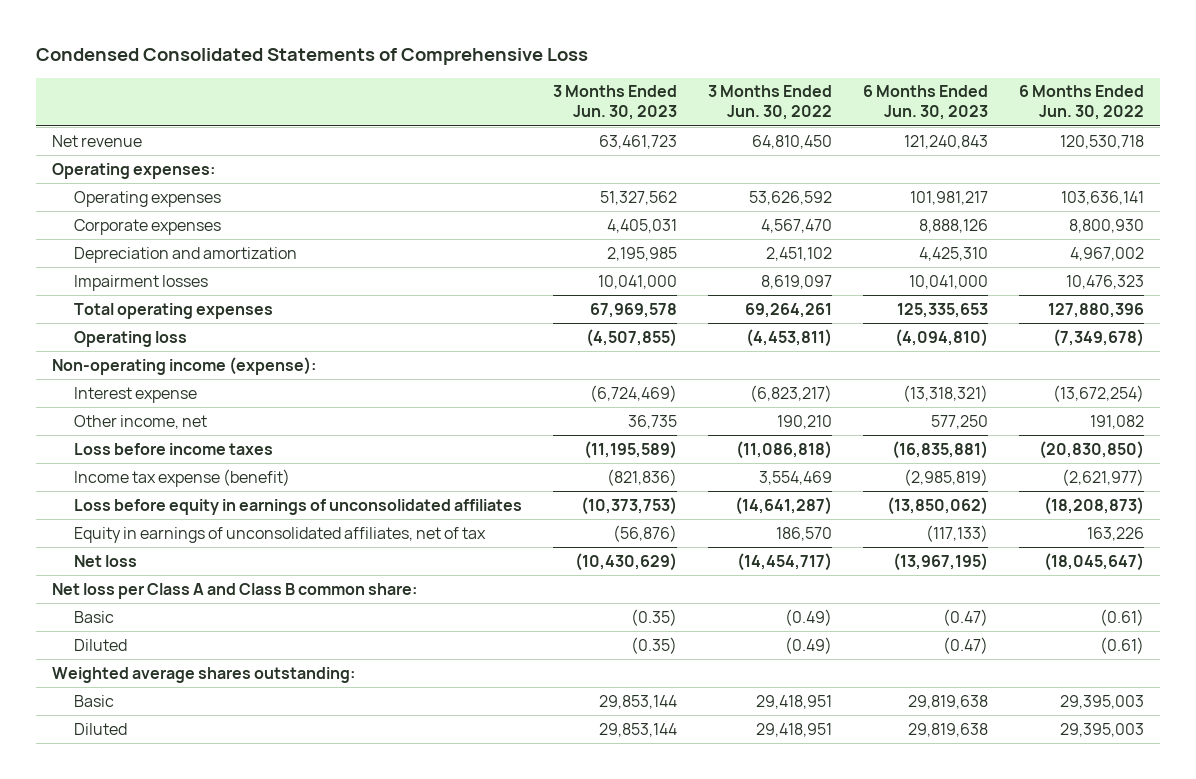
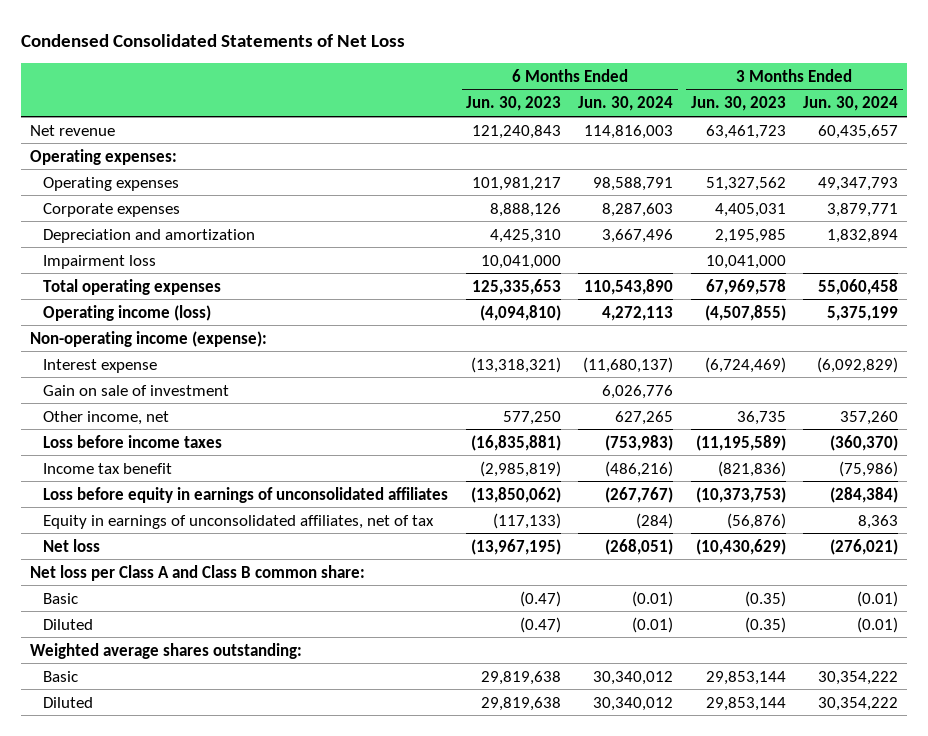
[36,48,589,66] Condensed Consolidated Statements of Comprehensive Loss -> [21,33,406,47] Condensed Consolidated Statements of Net Loss
[708,85,833,121] 3 Months Ended Jun. 30, 2022 -> none
[1019,85,1145,121] 6 Months Ended Jun. 30, 2022 -> none
none -> [578,96,674,112] Jun. 30, 2024
none -> [803,96,899,112] Jun. 30, 2024
[74,274,209,291] Impairment losses -> [43,254,157,269] Impairment loss
[74,330,188,347] Operating loss -> [43,304,212,321] Operating income (loss)
none -> [43,384,230,396] Gain on sale of investment
[74,468,291,487] Income tax expense (benefit) -> [43,462,173,474] Income tax benefit

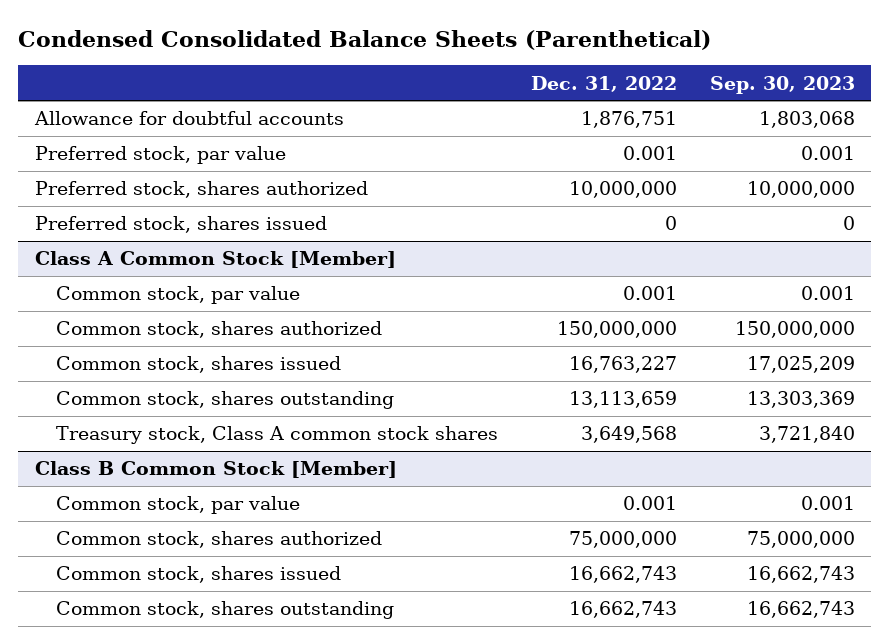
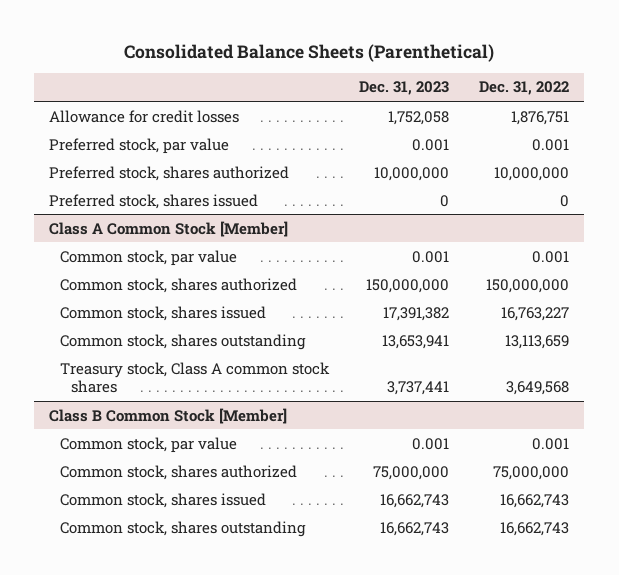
[18,29,712,50] Condensed Consolidated Balance Sheets (Parenthetical) -> [124,43,495,62] Consolidated Balance Sheets (Parenthetical)
[709,75,855,94] Sep. 30, 2023 -> none
none -> [359,81,450,96] Dec. 31, 2023
[33,111,344,126] Allowance for doubtful accounts -> [49,109,240,123] Allowance for credit losses

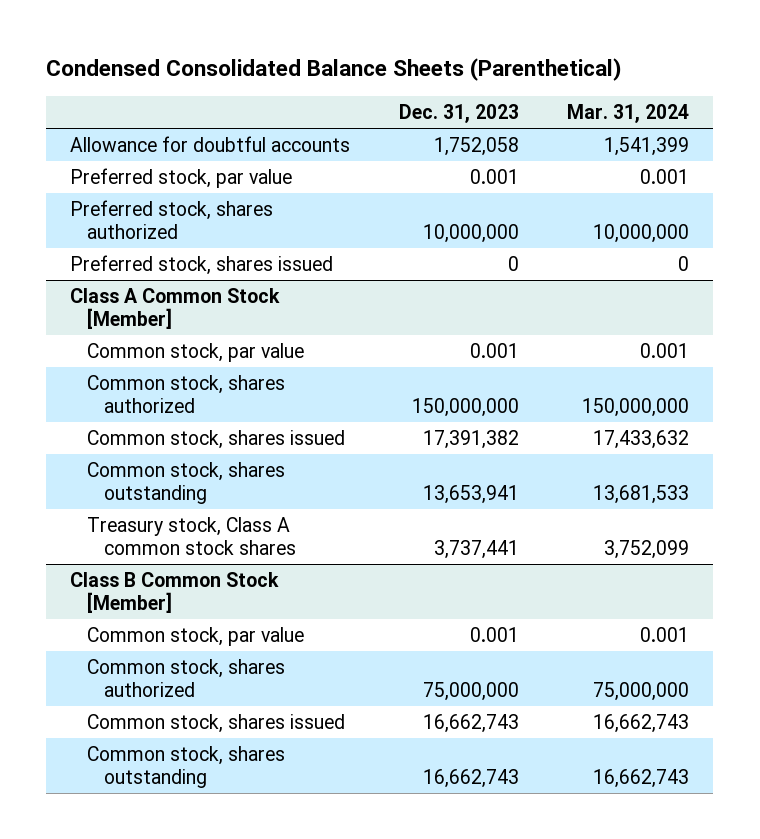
[124,43,495,62] Consolidated Balance Sheets (Parenthetical) -> [46,58,623,82] Condensed Consolidated Balance Sheets (Parenthetical)
[479,81,570,96] Dec. 31, 2022 -> none
none -> [567,103,690,123] Mar. 31, 2024
[49,109,240,123] Allowance for credit losses -> [70,136,351,153] Allowance for doubtful accounts

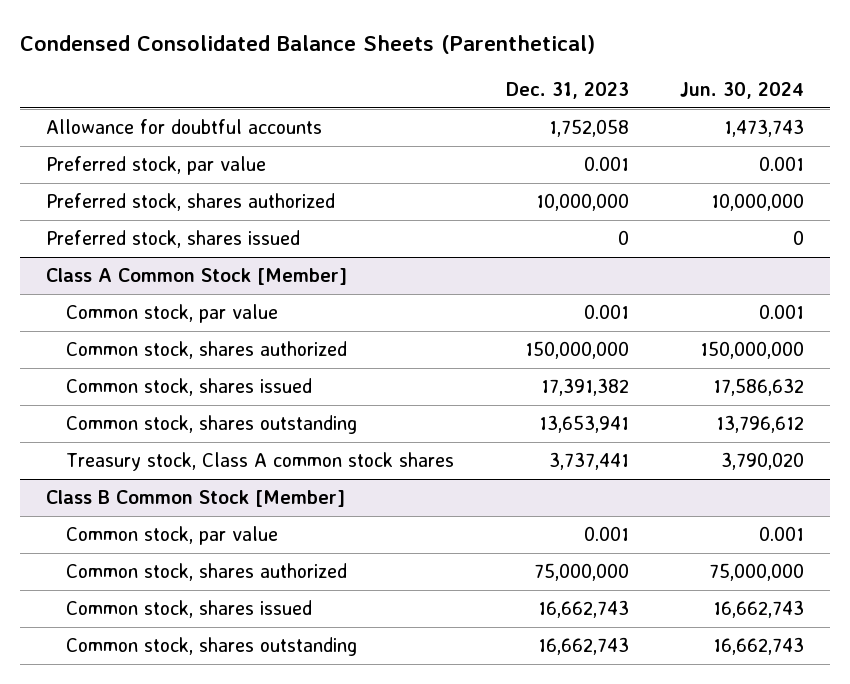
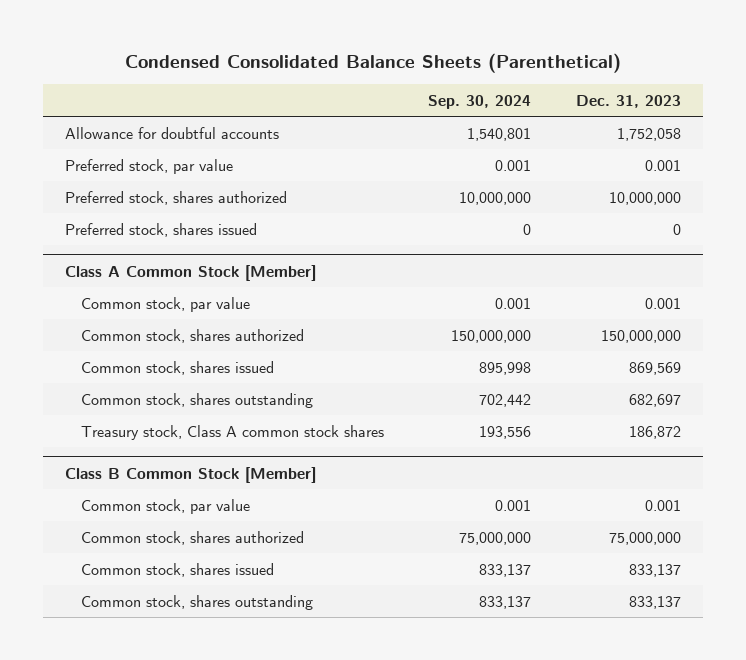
[680,82,805,100] Jun. 30, 2024 -> none
none -> [428,94,532,109] Sep. 30, 2024
[540,378,629,397] 17,391,382 -> [628,361,681,375] 869,569
[538,415,629,434] 13,653,941 -> [628,393,681,407] 682,697
[548,452,629,471] 3,737,441 -> [628,425,681,439] 186,872
[537,600,629,619] 16,662,743 -> [628,563,681,577] 833,137
[537,637,629,656] 16,662,743 -> [628,595,681,609] 833,137

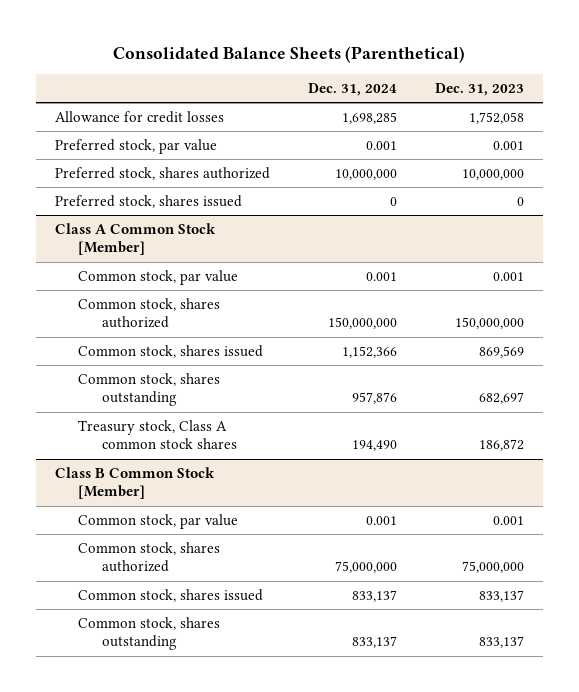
[124,53,621,74] Condensed Consolidated Balance Sheets (Parenthetical) -> [113,46,466,64] Consolidated Balance Sheets (Parenthetical)
[428,94,532,109] Sep. 30, 2024 -> none
none -> [307,83,397,97] Dec. 31, 2024
[65,126,280,139] Allowance for doubtful accounts -> [54,111,224,124] Allowance for credit losses

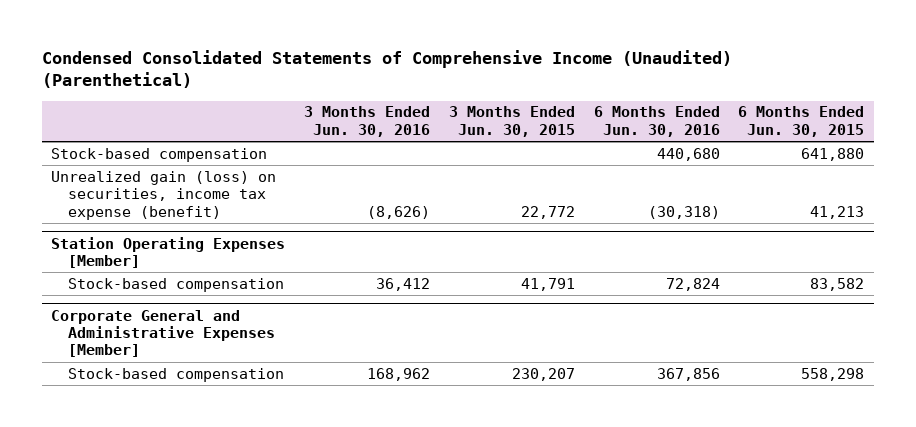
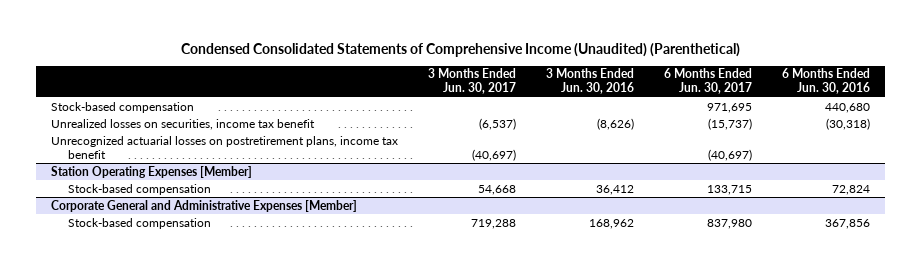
[448,106,575,137] 3 Months Ended Jun. 30, 2015 -> none
[738,106,865,137] 6 Months Ended Jun. 30, 2015 -> none
none -> [428,68,517,95] 3 Months Ended Jun. 30, 2017
none -> [664,68,753,95] 6 Months Ended Jun. 30, 2017
[51,170,277,220] Unrealized gain (loss) on securities, income tax expense (benefit) -> [51,118,316,130] Unrealized losses on securities, income tax benefit
none -> [51,135,399,159] Unrecognized actuarial losses on postretirement plans, income tax benefit

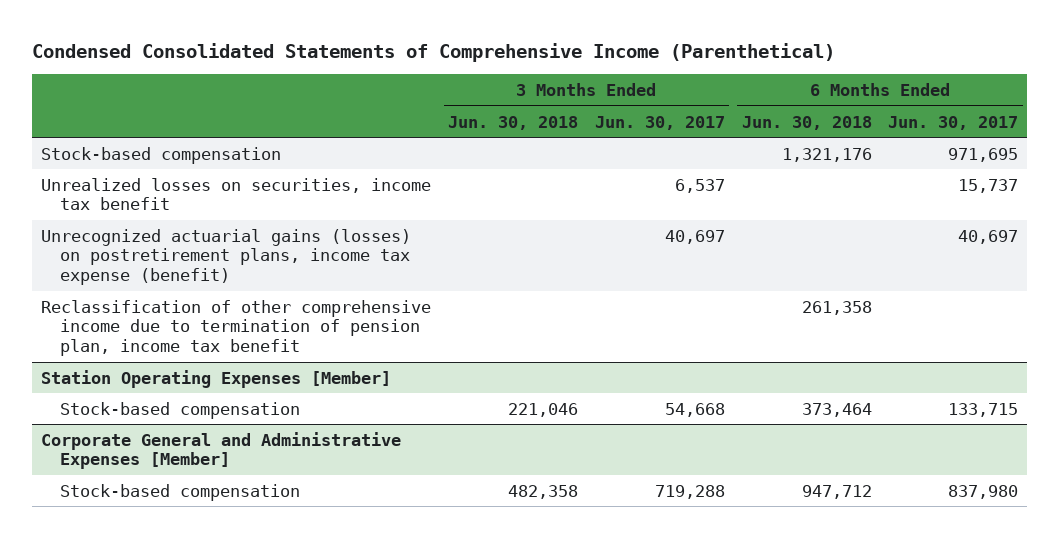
[180,42,740,57] Condensed Consolidated Statements of Comprehensive Income (Unaudited) (Parenthetical) -> [32,42,836,62] Condensed Consolidated Statements of Comprehensive Income (Parenthetical)
[546,68,635,95] 3 Months Ended Jun. 30, 2016 -> none
[782,68,871,95] 6 Months Ended Jun. 30, 2016 -> none
none -> [447,115,578,130] Jun. 30, 2018
none -> [741,115,872,130] Jun. 30, 2018
[479,117,517,130] (6,537) -> [674,178,725,193] 6,537
[708,117,753,130] (15,737) -> [958,178,1019,193] 15,737
[51,135,399,159] Unrecognized actuarial losses on postretirement plans, income tax benefit -> [40,228,411,285] Unrecognized actuarial gains (losses) on postretirement plans, income tax expense (benefit)
[472,148,517,161] (40,697) -> [664,229,725,244] 40,697
[708,148,753,161] (40,697) -> [958,229,1019,244] 40,697
none -> [40,299,431,356] Reclassification of other comprehensive income due to termination of pension plan, income tax benefit

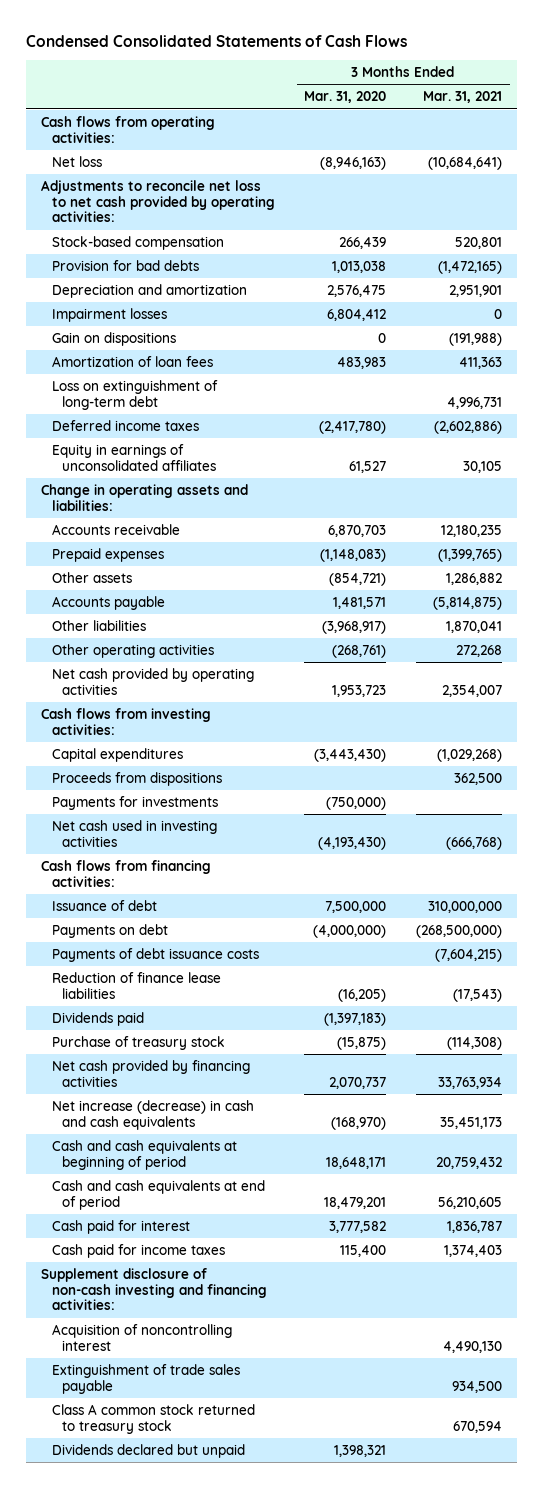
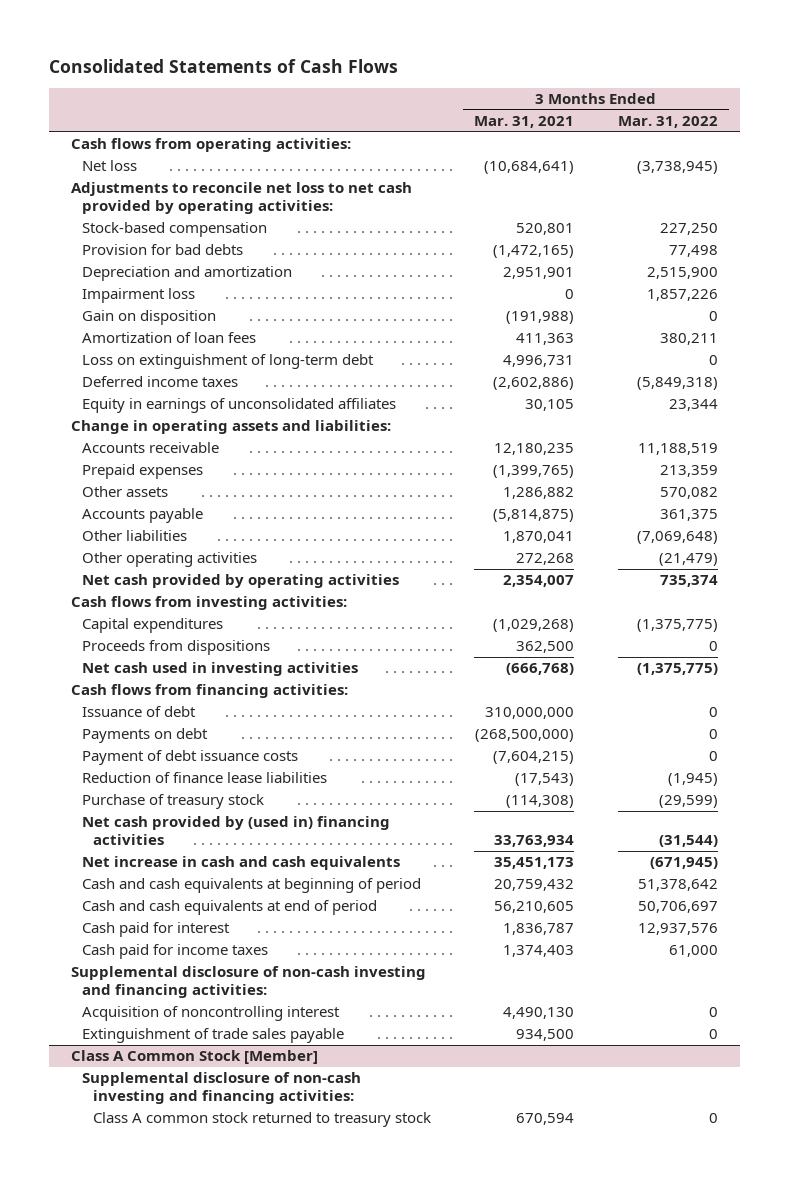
[26,35,408,48] Condensed Consolidated Statements of Cash Flows -> [49,58,399,73] Consolidated Statements of Cash Flows
[304,91,387,104] Mar. 31, 2020 -> none
none -> [618,116,719,129] Mar. 31, 2022
[51,307,167,322] Impairment losses -> [81,288,195,304] Impairment loss
[51,331,176,346] Gain on dispositions -> [81,310,216,326] Gain on disposition
[51,795,218,810] Payments for investments -> none
[51,947,259,962] Payments of debt issuance costs -> [81,750,298,766] Payment of debt issuance costs
[51,1011,144,1026] Dividends paid -> none
[51,1059,250,1087] Net cash provided by financing activities -> [81,816,390,846] Net cash provided by (used in) financing activities
[51,1099,254,1130] Net increase (decrease) in cash and cash equivalents -> [81,856,400,871] Net increase in cash and cash equivalents
[41,1267,267,1311] Supplement disclosure of non-cash investing and financing activities: -> [71,966,427,999] Supplemental disclosure of non-cash investing and financing activities:
none -> [71,1050,319,1065] Class A Common Stock [Member]
none -> [81,1072,361,1105] Supplemental disclosure of non-cash investing and financing activities:
[51,1443,245,1458] Dividends declared but unpaid -> none

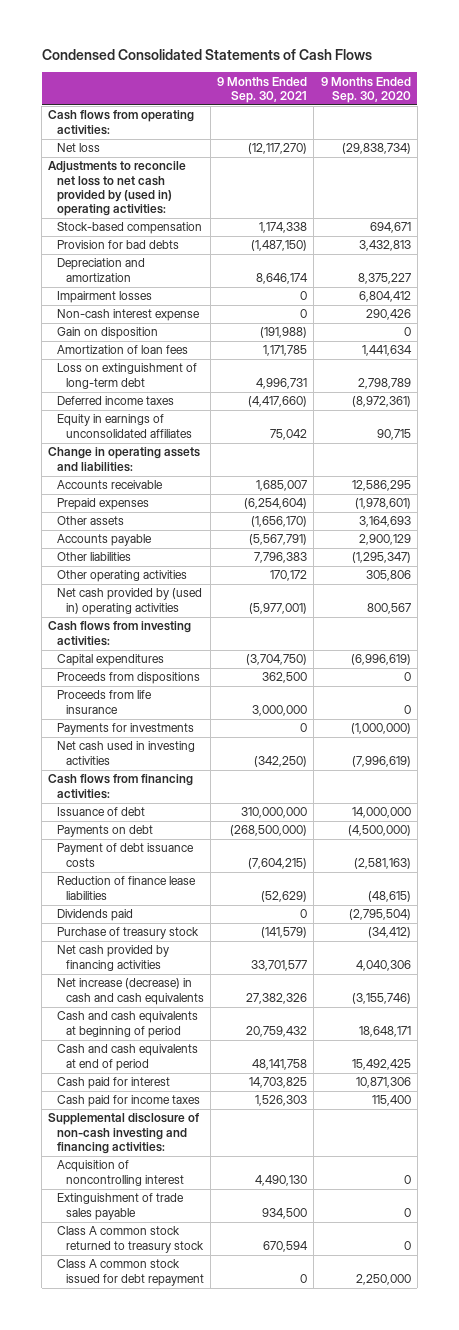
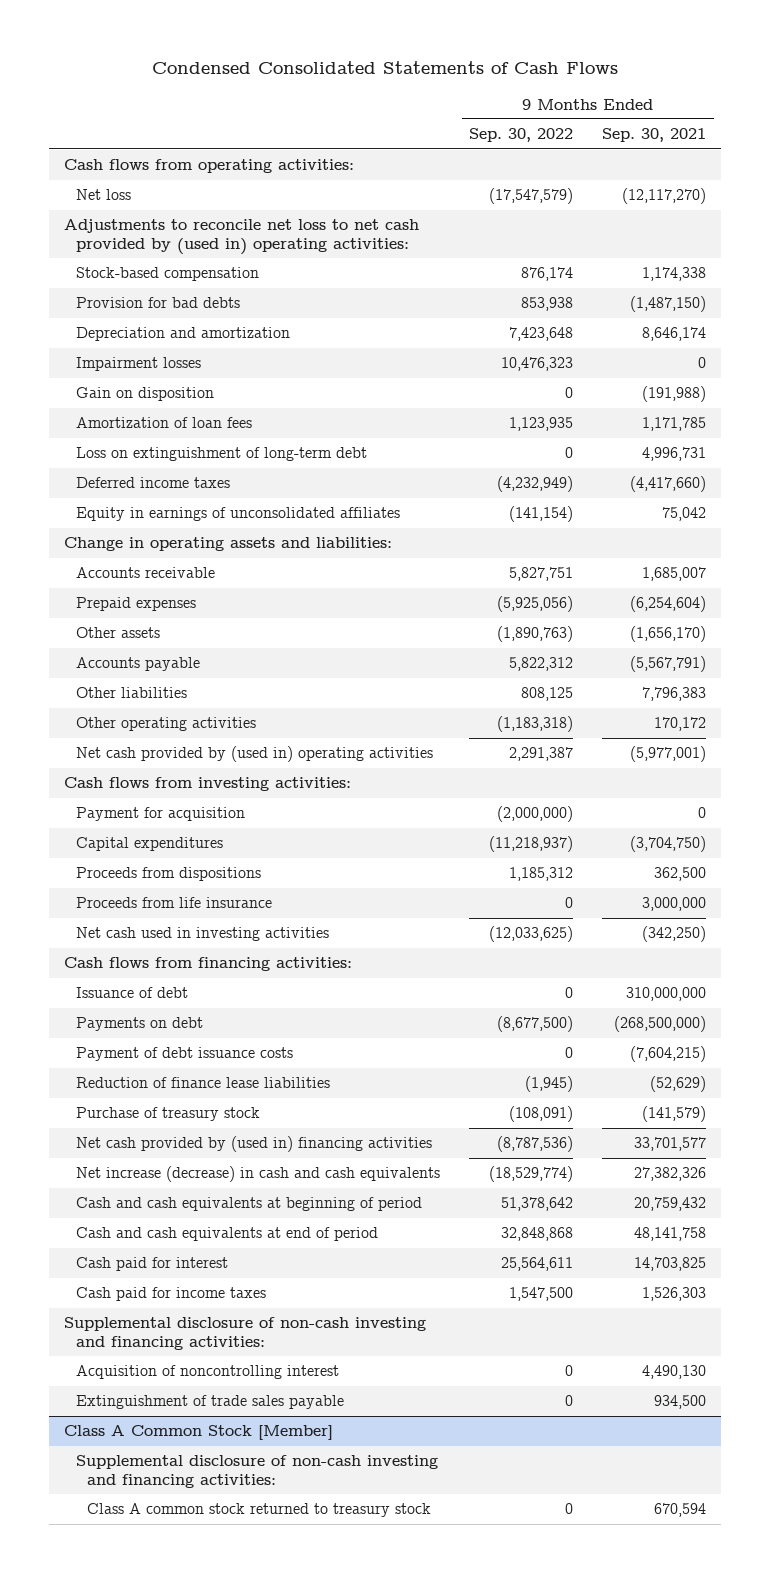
[320,76,411,104] 9 Months Ended Sep. 30, 2020 -> none
none -> [469,128,574,143] Sep. 30, 2022
[57,309,201,322] Non-cash interest expense -> none
none -> [75,807,245,822] Payment for acquisition
[57,723,195,736] Payments for investments -> none
[57,909,134,922] Dividends paid -> none
[57,945,170,971] Net cash provided by financing activities -> [75,1136,432,1153] Net cash provided by (used in) financing activities
none -> [64,1425,334,1441] Class A Common Stock [Member]
none -> [75,1455,438,1489] Supplemental disclosure of non-cash investing and financing activities:
[57,1259,204,1286] Class A common stock issued for debt repayment -> none

